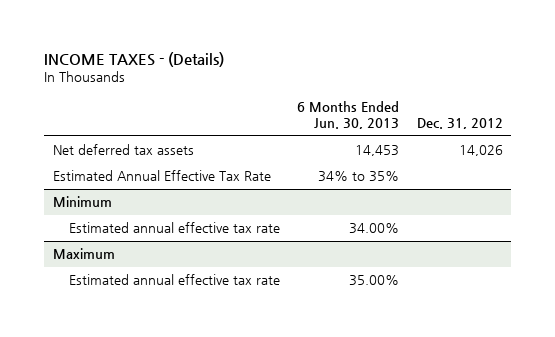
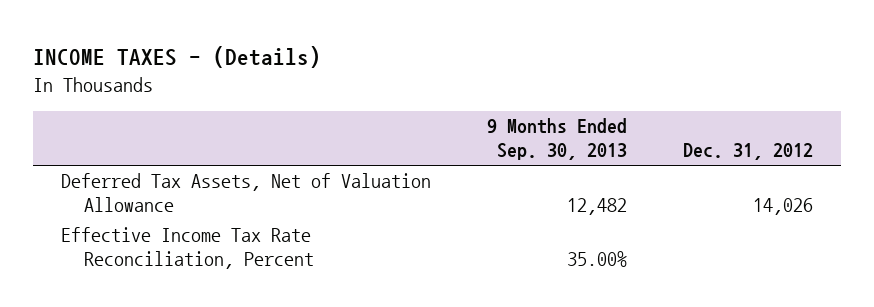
[297,101,400,130] 6 Months Ended Jun. 30, 2013 -> none
none -> [487,118,628,161] 9 Months Ended Sep. 30, 2013
[52,170,271,182] Estimated Annual Effective Tax Rate -> none
[52,196,112,208] Minimum -> none
[69,222,281,234] Estimated annual effective tax rate -> none
[52,248,115,260] Maximum -> none
[69,274,281,286] Estimated annual effective tax rate -> none
[52,144,194,156] Net deferred tax assets -> [61,173,432,213] Deferred Tax Assets, Net of Valuation Allowance
none -> [61,227,315,270] Effective Income Tax Rate Reconciliation, Percent

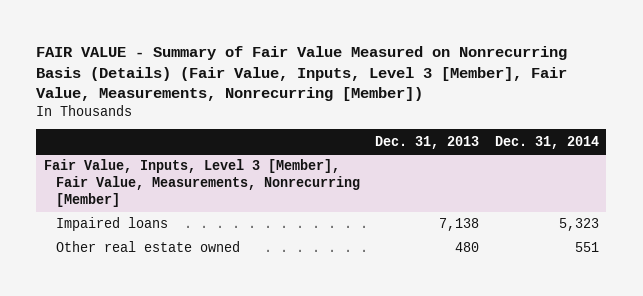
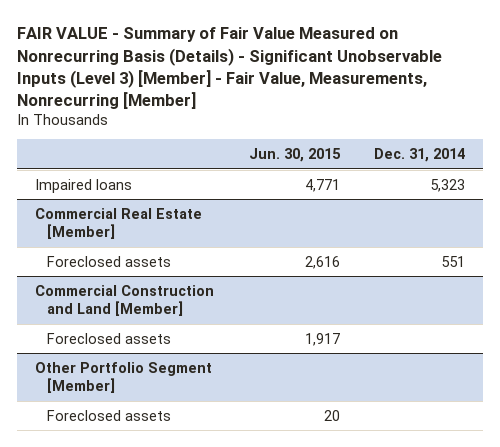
[36,45,568,102] FAIR VALUE - Summary of Fair Value Measured on Nonrecurring Basis (Details) (Fair Value, Inputs, Level 3 [Member], Fair Value, Measurements, Nonrecurring [Member]) -> [17,27,443,109] FAIR VALUE - Summary of Fair Value Measured on Nonrecurring Basis (Details) - Significant Unobservable Inputs (Level 3) [Member] - Fair Value, Measurements, Nonrecurring [Member]
[375,135,480,149] Dec. 31, 2013 -> none
none -> [248,148,341,163] Jun. 30, 2015
[43,159,361,208] Fair Value, Inputs, Level 3 [Member], Fair Value, Measurements, Nonrecurring [Member] -> none
[56,241,241,253] Other real estate owned -> none
none -> [34,207,202,240] Commercial Real Estate [Member]
none -> [47,255,172,267] Foreclosed assets
none -> [34,284,214,317] Commercial Construction and Land [Member]
none -> [47,332,172,344] Foreclosed assets
none -> [34,361,212,394] Other Portfolio Segment [Member]
none -> [47,409,172,421] Foreclosed assets

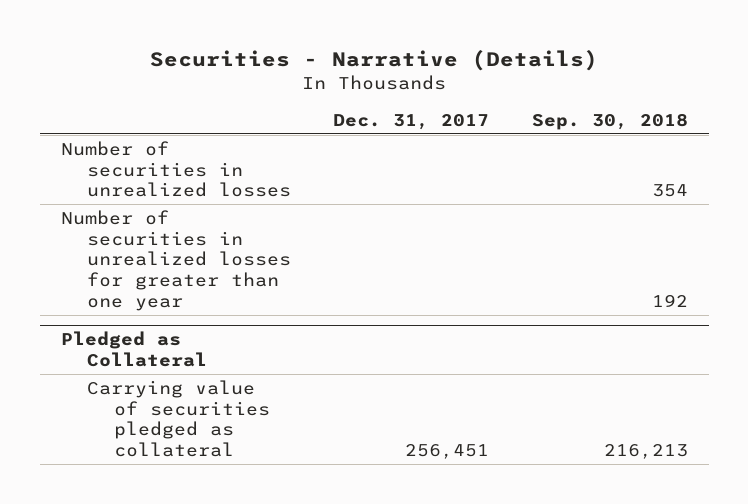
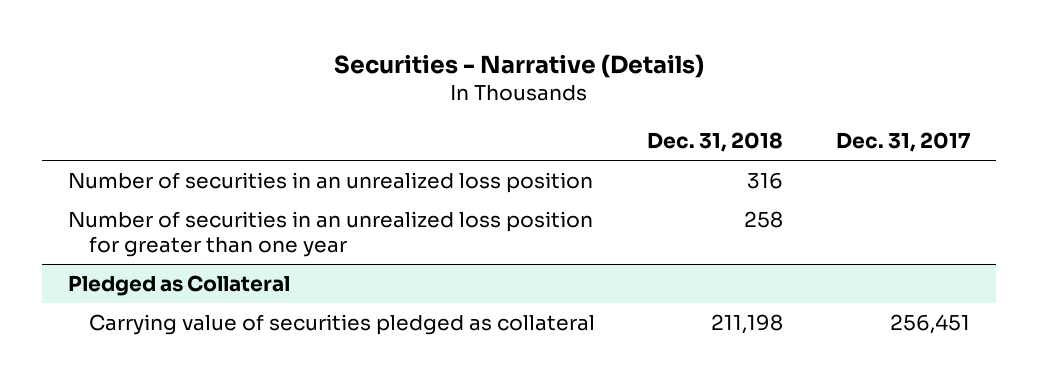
[531,112,688,130] Sep. 30, 2018 -> none
none -> [647,131,784,152] Dec. 31, 2018
[60,140,292,198] Number of securities in unrealized losses -> [68,172,594,194] Number of securities in an unrealized loss position
[60,209,292,311] Number of securities in unrealized losses for greater than one year -> [68,211,594,257] Number of securities in an unrealized loss position for greater than one year

